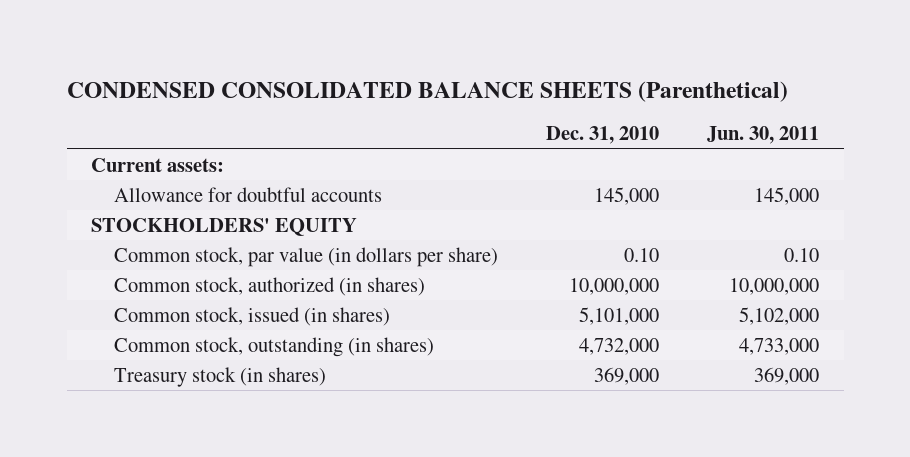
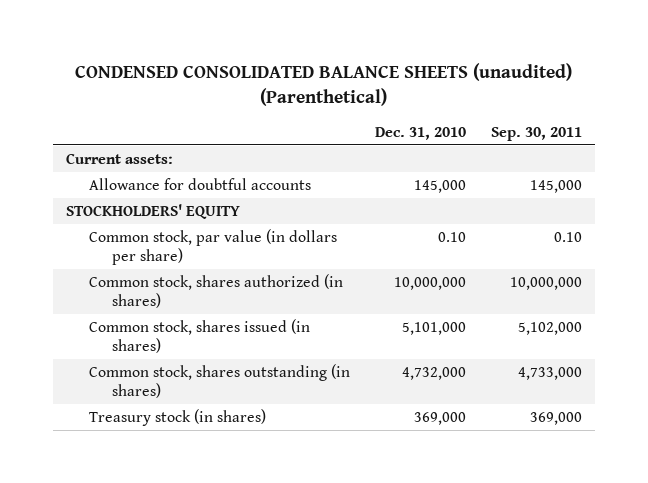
[66,81,788,103] CONDENSED CONSOLIDATED BALANCE SHEETS (Parenthetical) -> [74,63,572,107] CONDENSED CONSOLIDATED BALANCE SHEETS (unaudited) (Parenthetical)
[707,126,820,145] Jun. 30, 2011 -> none
none -> [491,126,583,141] Sep. 30, 2011
[113,276,425,296] Common stock, authorized (in shares) -> [89,273,344,308] Common stock, shares authorized (in shares)
[113,306,390,326] Common stock, issued (in shares) -> [89,318,311,353] Common stock, shares issued (in shares)
[113,336,434,357] Common stock, outstanding (in shares) -> [89,363,351,398] Common stock, shares outstanding (in shares)

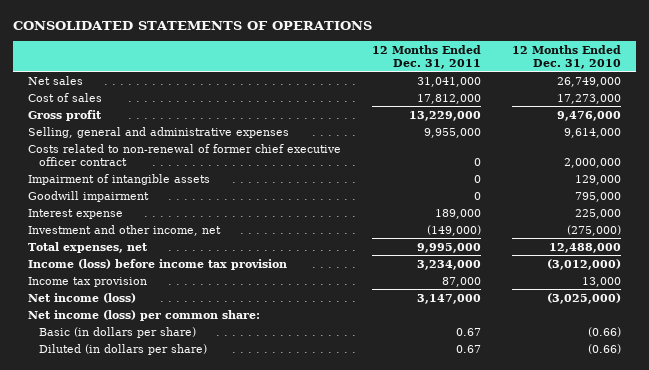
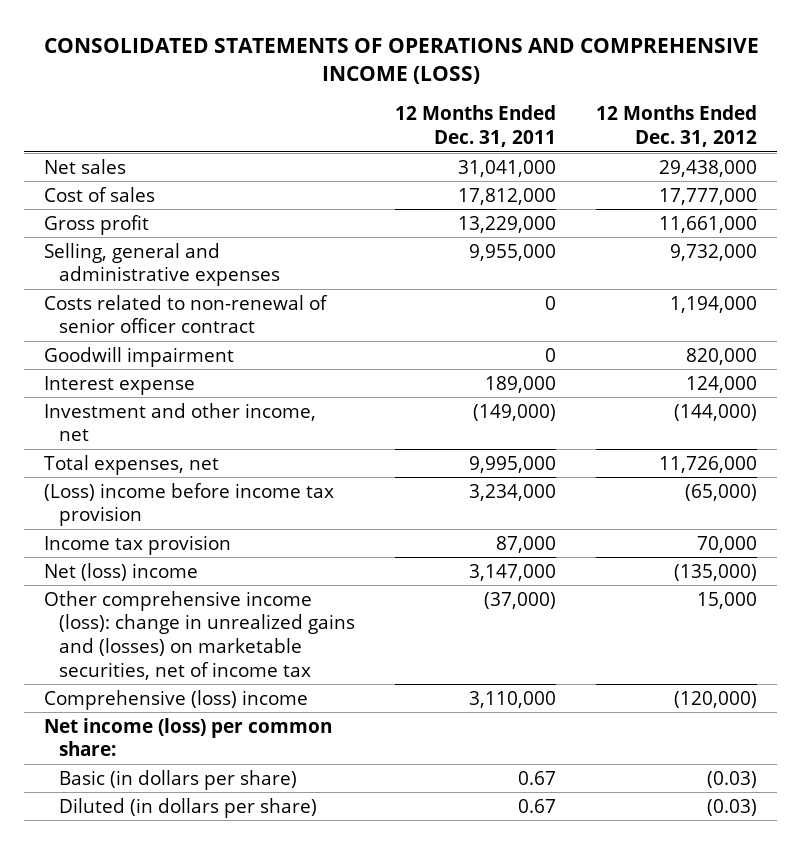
[12,21,372,31] CONSOLIDATED STATEMENTS OF OPERATIONS -> [43,37,759,85] CONSOLIDATED STATEMENTS OF OPERATIONS AND COMPREHENSIVE INCOME (LOSS)
[511,44,621,69] 12 Months Ended Dec. 31, 2010 -> none
none -> [595,105,757,147] 12 Months Ended Dec. 31, 2012
[27,173,210,185] Impairment of intangible assets -> none
[27,143,341,166] Costs related to non-renewal of former chief executive officer contract -> [44,294,329,334] Costs related to non-renewal of senior officer contract
[27,258,287,270] Income (loss) before income tax provision -> [44,482,335,527] (Loss) income before income tax provision
[27,292,136,303] Net income (loss) -> [44,562,199,581] Net (loss) income
none -> [44,590,356,680] Other comprehensive income (loss): change in unrealized gains and (losses) on marketable securities, net of income tax
none -> [44,689,309,710] Comprehensive (loss) income

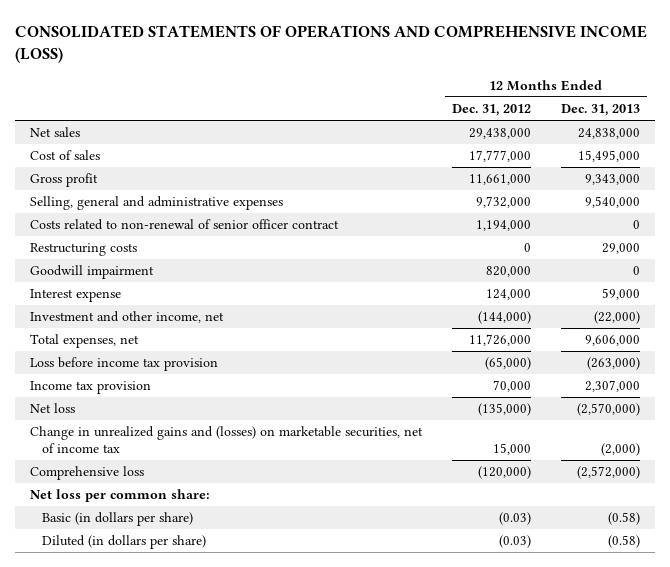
[394,105,556,147] 12 Months Ended Dec. 31, 2011 -> none
none -> [560,104,640,117] Dec. 31, 2013
none -> [30,243,138,257] Restructuring costs
[44,482,335,527] (Loss) income before income tax provision -> [30,357,219,372] Loss before income tax provision
[44,562,199,581] Net (loss) income -> [30,403,76,414] Net loss
[44,590,356,680] Other comprehensive income (loss): change in unrealized gains and (losses) on marketable securities, net of income tax -> [30,426,424,454] Change in unrealized gains and (losses) on marketable securities, net of income tax
[44,689,309,710] Comprehensive (loss) income -> [30,466,145,481] Comprehensive loss
[44,717,333,757] Net income (loss) per common share: -> [30,489,211,503] Net loss per common share:

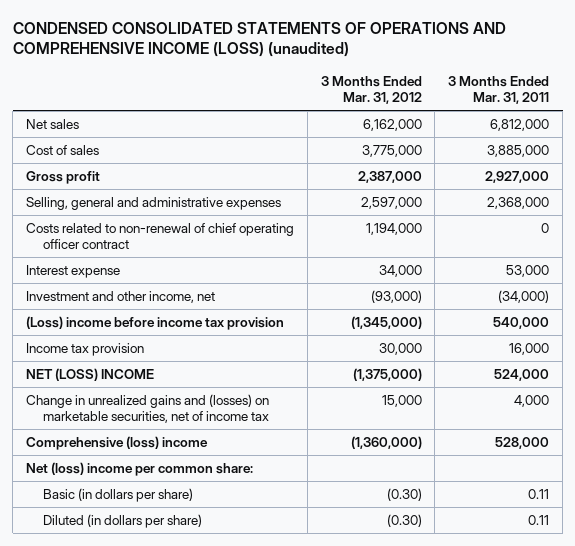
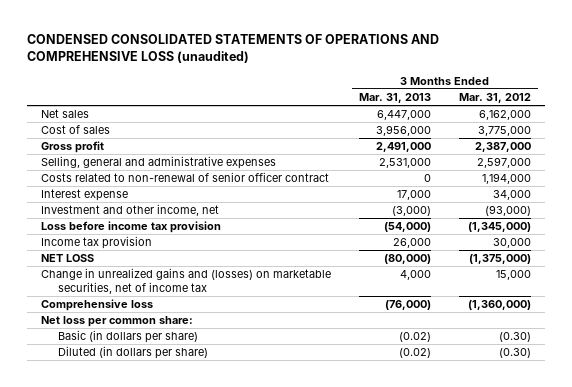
[12,21,506,58] CONDENSED CONSOLIDATED STATEMENTS OF OPERATIONS AND COMPREHENSIVE INCOME (LOSS) (unaudited) -> [27,34,440,64] CONDENSED CONSOLIDATED STATEMENTS OF OPERATIONS AND COMPREHENSIVE LOSS (unaudited)
[448,75,550,105] 3 Months Ended Mar. 31, 2011 -> none
none -> [359,92,432,103] Mar. 31, 2013
[25,222,294,250] Costs related to non-renewal of chief operating officer contract -> [41,172,330,183] Costs related to non-renewal of senior officer contract
[25,315,284,330] (Loss) income before income tax provision -> [41,221,222,234] Loss before income tax provision
[25,367,154,381] NET (LOSS) INCOME -> [41,254,95,263] NET LOSS
[25,435,208,450] Comprehensive (loss) income -> [41,299,154,312] Comprehensive loss
[25,461,253,476] Net (loss) income per common share: -> [41,316,194,328] Net loss per common share:

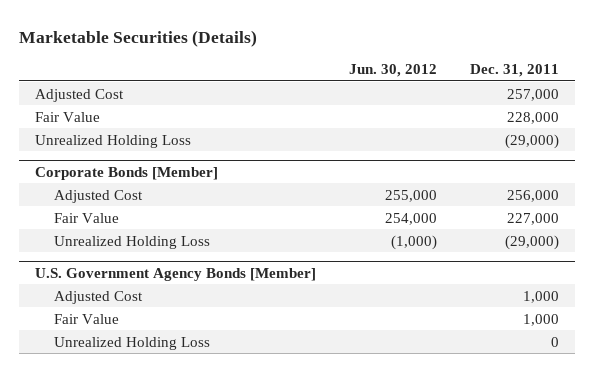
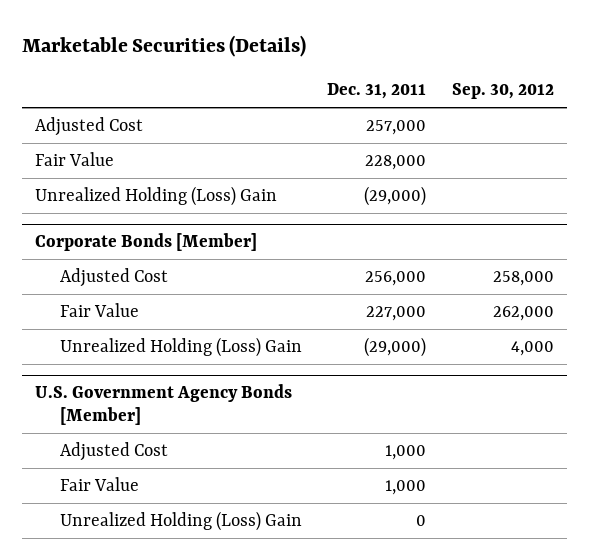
[349,64,438,78] Jun. 30, 2012 -> none
none -> [452,83,555,100] Sep. 30, 2012
[35,134,192,148] Unrealized Holding Loss -> [34,186,277,207] Unrealized Holding (Loss) Gain
[54,235,211,249] Unrealized Holding Loss -> [59,337,302,358] Unrealized Holding (Loss) Gain
[54,336,211,350] Unrealized Holding Loss -> [59,511,302,532] Unrealized Holding (Loss) Gain

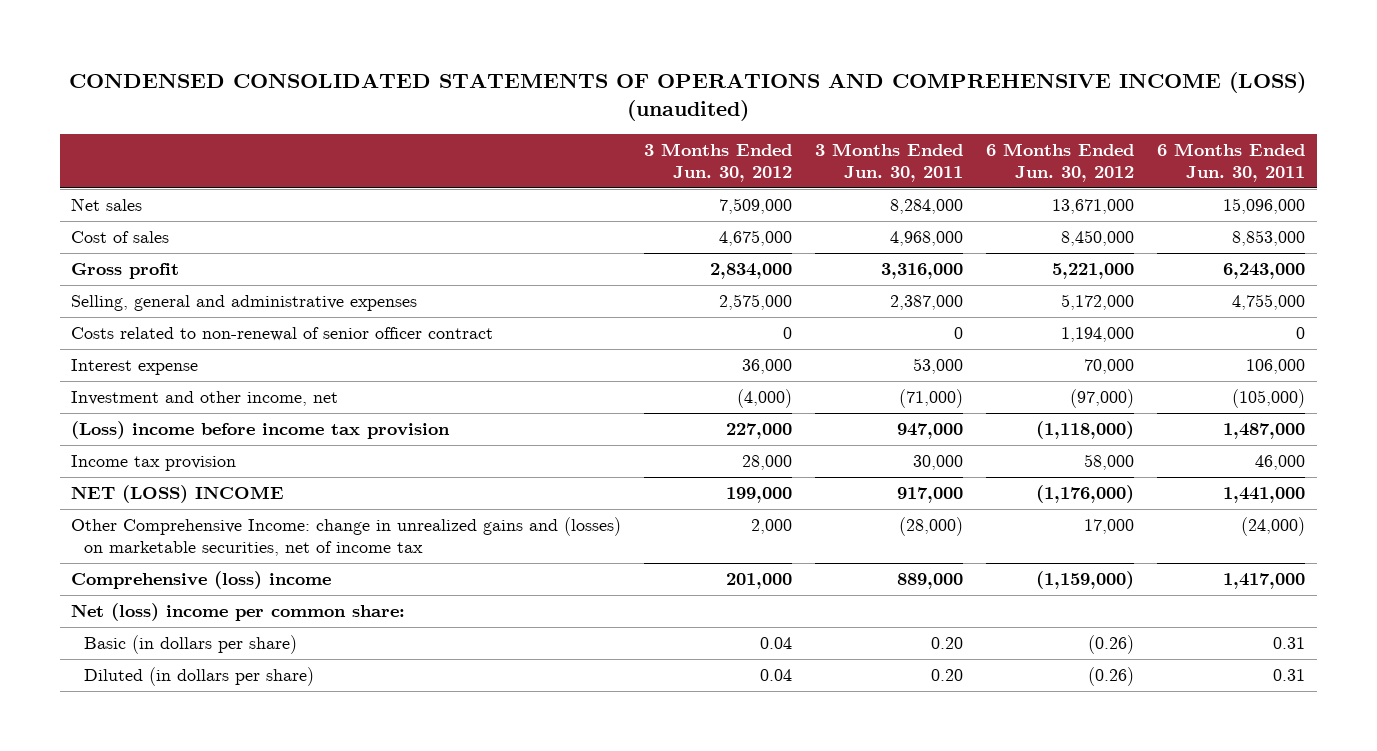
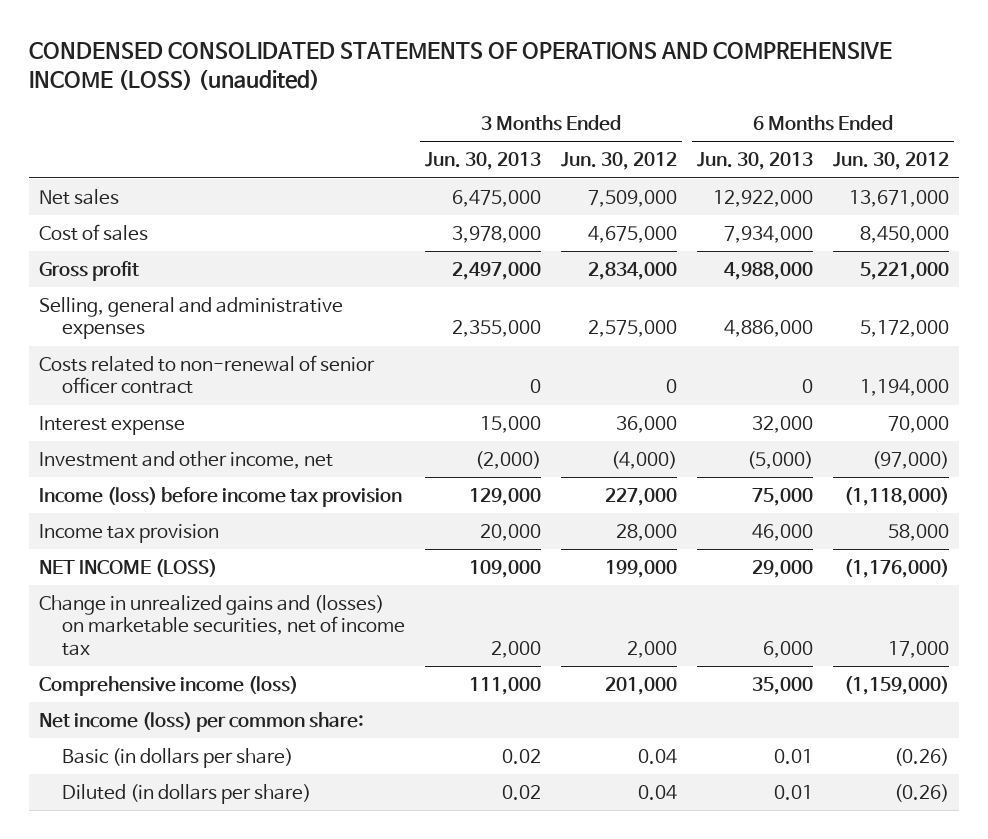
[815,142,964,182] 3 Months Ended Jun. 30, 2011 -> none
[1157,142,1306,182] 6 Months Ended Jun. 30, 2011 -> none
none -> [424,152,541,171] Jun. 30, 2013
none -> [697,152,814,171] Jun. 30, 2013
[71,421,451,440] (Loss) income before income tax provision -> [38,486,402,507] Income (loss) before income tax provision
[71,485,285,504] NET (LOSS) INCOME -> [38,558,217,577] NET INCOME (LOSS)
[71,517,622,557] Other Comprehensive Income: change in unrealized gains and (losses) on marketable securities, net of income tax -> [38,594,405,656] Change in unrealized gains and (losses) on marketable securities, net of income tax
[71,571,332,590] Comprehensive (loss) income -> [38,675,298,696] Comprehensive income (loss)
[71,603,406,622] Net (loss) income per common share: -> [38,711,364,732] Net income (loss) per common share:

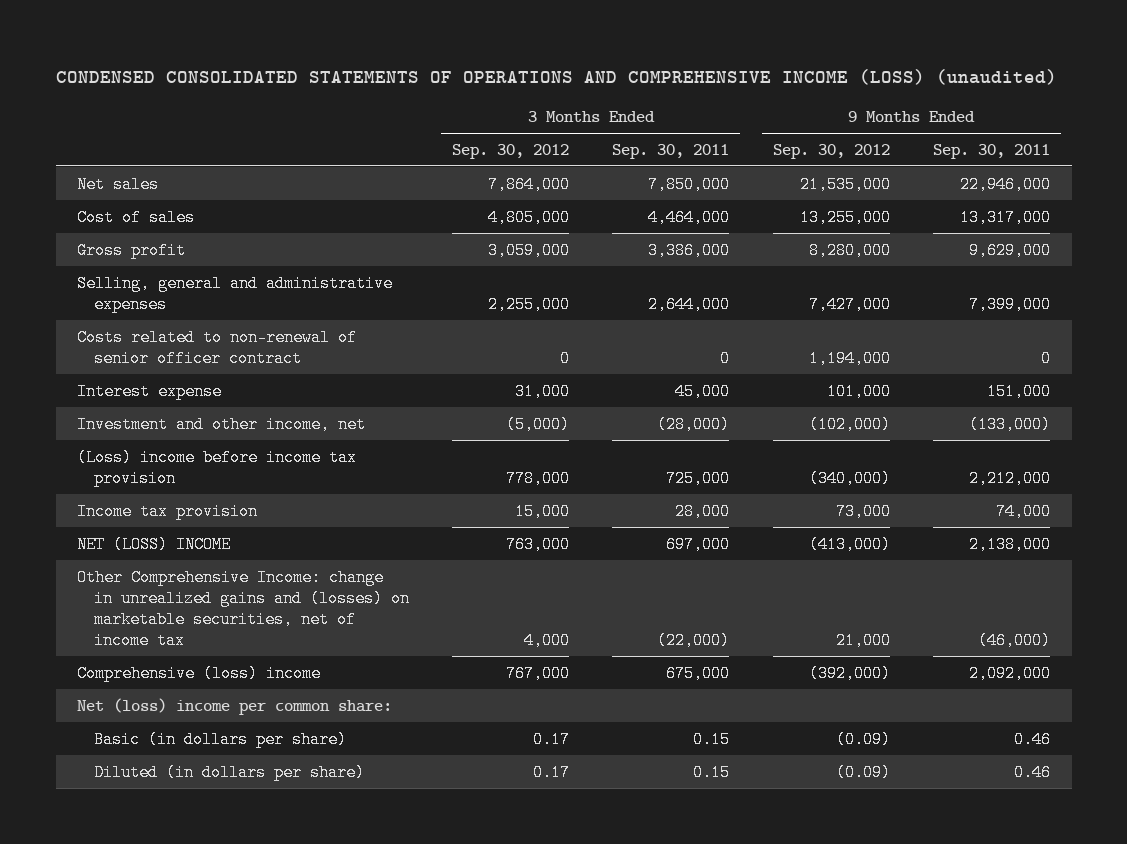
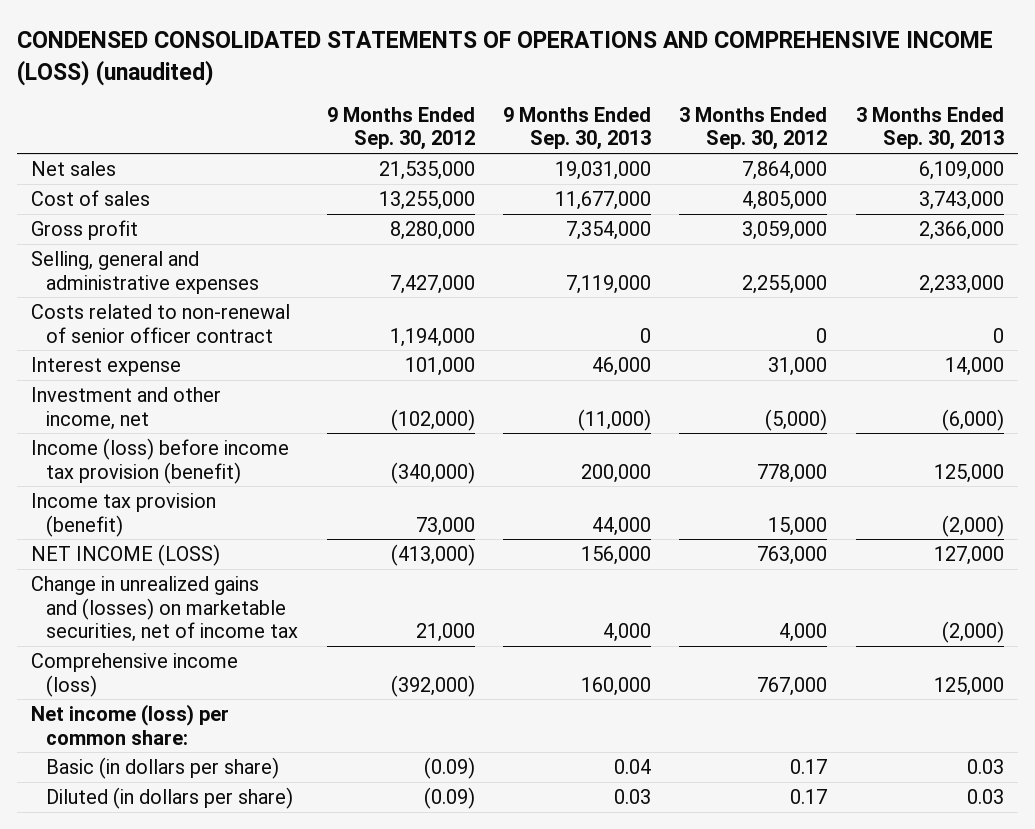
[612,143,730,159] Sep. 30, 2011 -> none
[932,143,1050,159] Sep. 30, 2011 -> none
none -> [502,107,651,151] 9 Months Ended Sep. 30, 2013
none -> [855,107,1004,151] 3 Months Ended Sep. 30, 2013
[77,448,358,487] (Loss) income before income tax provision -> [31,438,290,484] Income (loss) before income tax provision (benefit)
[77,502,259,520] Income tax provision -> [31,493,217,537] Income tax provision (benefit)
[77,535,232,553] NET (LOSS) INCOME -> [31,544,221,567] NET INCOME (LOSS)
[77,568,410,649] Other Comprehensive Income: change in unrealized gains and (losses) on marketable securities, net of income tax -> [31,576,299,642] Change in unrealized gains and (losses) on marketable securities, net of income tax
[77,664,322,682] Comprehensive (loss) income -> [31,653,239,697] Comprehensive income (loss)
[77,697,393,715] Net (loss) income per common share: -> [31,704,230,745] Net income (loss) per common share:

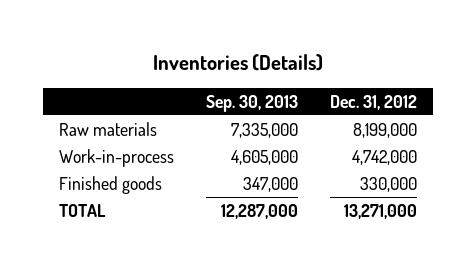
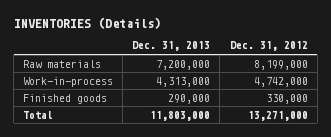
[152,54,323,72] Inventories (Details) -> [13,16,161,29] INVENTORIES (Details)
[205,94,298,112] Sep. 30, 2013 -> none
none -> [132,41,211,52] Dec. 31, 2013
[58,204,106,218] TOTAL -> [23,110,54,119] Total

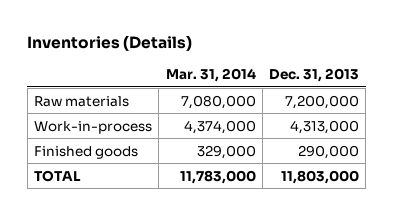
[13,16,161,29] INVENTORIES (Details) -> [27,35,193,52] Inventories (Details)
[229,41,308,52] Dec. 31, 2012 -> none
none -> [165,68,256,83] Mar. 31, 2014
[23,110,54,119] Total -> [34,169,82,182] TOTAL

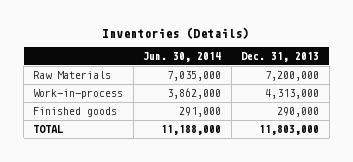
[165,68,256,83] Mar. 31, 2014 -> none
none -> [143,52,222,63] Jun. 30, 2014
[34,95,130,107] Raw materials -> [33,71,112,80] Raw Materials

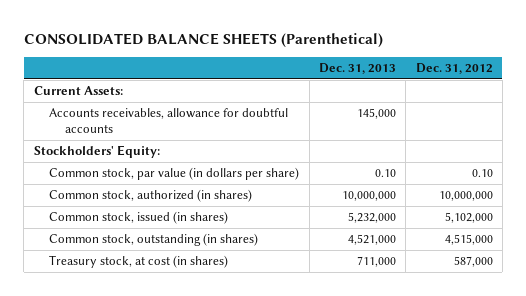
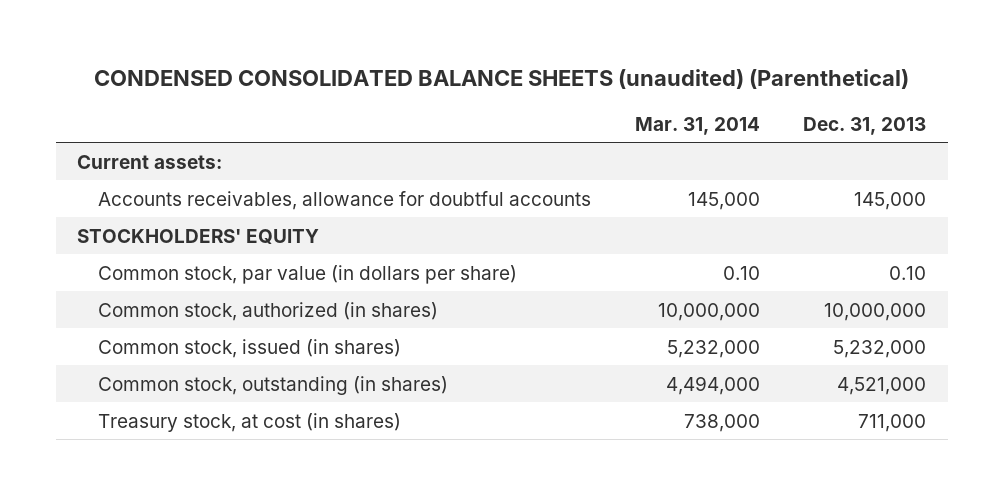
[23,33,383,49] CONSOLIDATED BALANCE SHEETS (Parenthetical) -> [93,68,909,89] CONDENSED CONSOLIDATED BALANCE SHEETS (unaudited) (Parenthetical)
[415,63,493,75] Dec. 31, 2012 -> none
none -> [634,116,760,135] Mar. 31, 2014
[33,86,123,96] Current Assets: -> [77,154,223,169] Current assets:
[33,145,160,159] Stockholders' Equity: -> [77,228,320,244] STOCKHOLDERS' EQUITY

